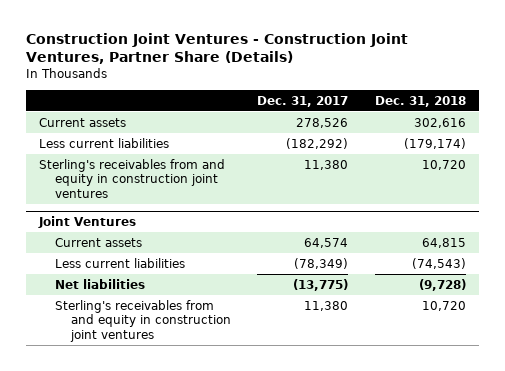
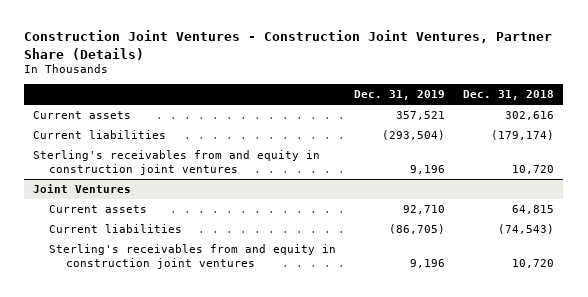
[257,95,349,107] Dec. 31, 2017 -> none
none -> [354,90,446,101] Dec. 31, 2019
[38,137,169,148] Less current liabilities -> [33,129,167,139] Current liabilities
[54,278,145,289] Net liabilities -> none
[54,257,185,268] Less current liabilities -> [49,223,183,233] Current liabilities

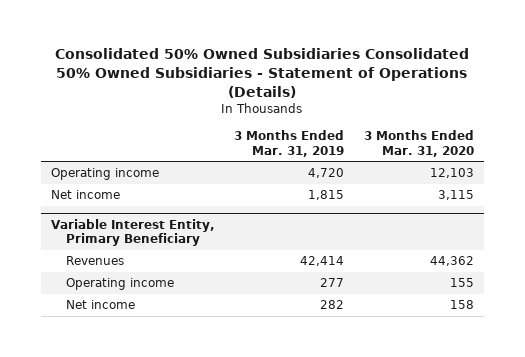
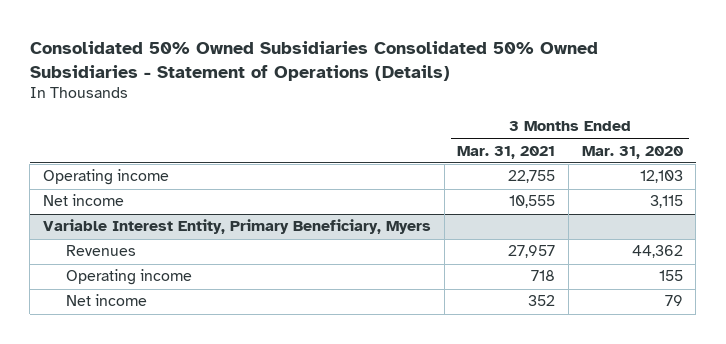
[234,129,345,157] 3 Months Ended Mar. 31, 2019 -> none
none -> [457,145,556,159] Mar. 31, 2021
[50,218,215,247] Variable Interest Entity, Primary Beneficiary -> [43,219,432,235] Variable Interest Entity, Primary Beneficiary, Myers
[450,300,475,310] 158 -> [664,295,683,307] 79

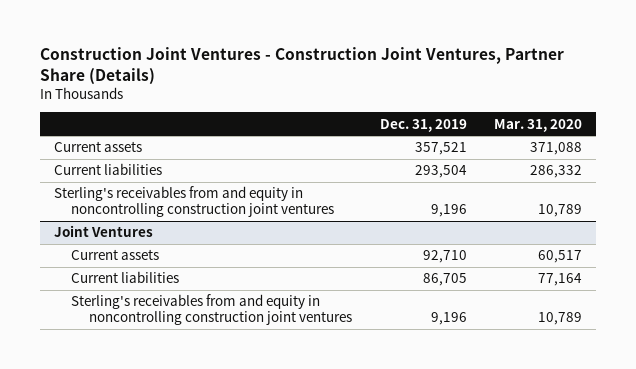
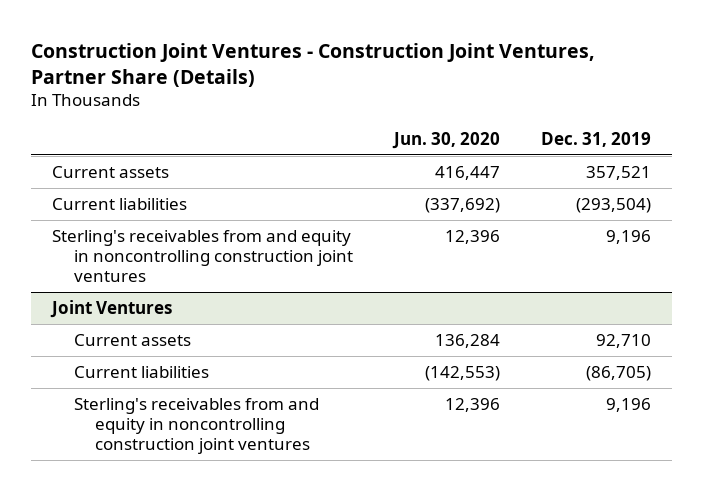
[494,118,583,132] Mar. 31, 2020 -> none
none -> [392,131,501,149] Jun. 30, 2020
[414,165,467,179] 293,504 -> [576,197,652,213] (293,504)
[422,273,467,287] 86,705 -> [586,365,652,381] (86,705)

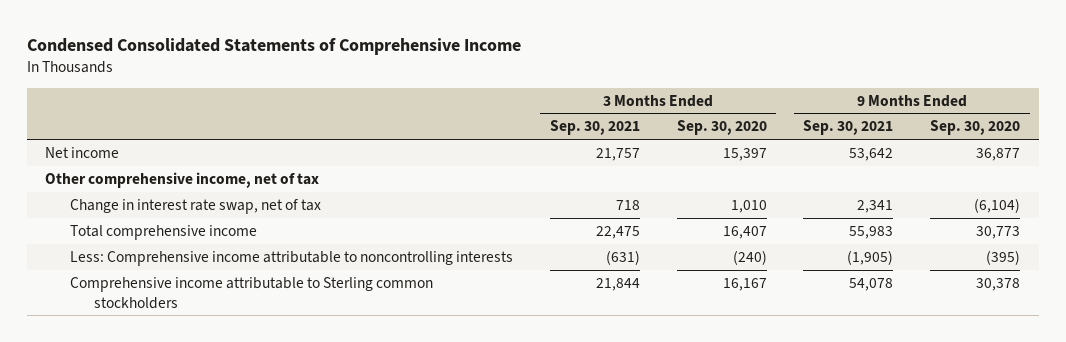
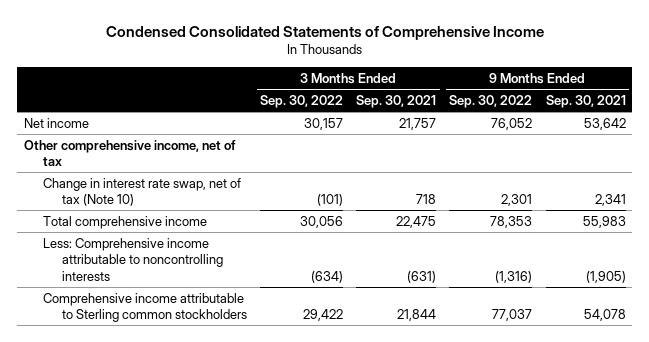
[676,120,767,136] Sep. 30, 2020 -> none
[930,120,1021,136] Sep. 30, 2020 -> none
none -> [260,95,344,109] Sep. 30, 2022
none -> [449,95,533,109] Sep. 30, 2022
[69,199,321,215] Change in interest rate swap, net of tax -> [42,177,241,207] Change in interest rate swap, net of tax (Note 10)

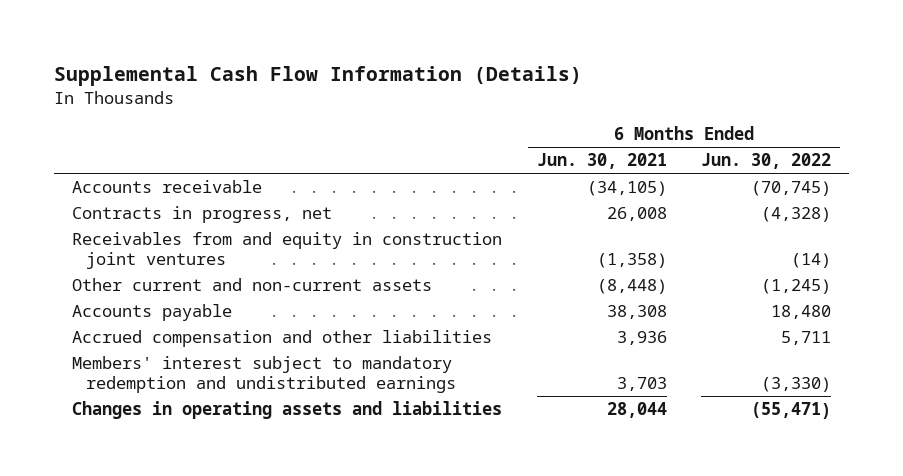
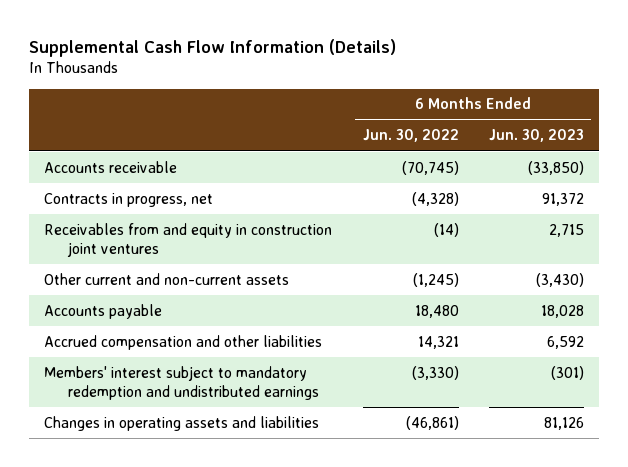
[536,153,667,170] Jun. 30, 2021 -> none
none -> [488,129,584,143] Jun. 30, 2023
[781,331,832,346] 5,711 -> [417,335,459,349] 14,321
[751,402,832,420] (55,471) -> [405,415,459,430] (46,861)

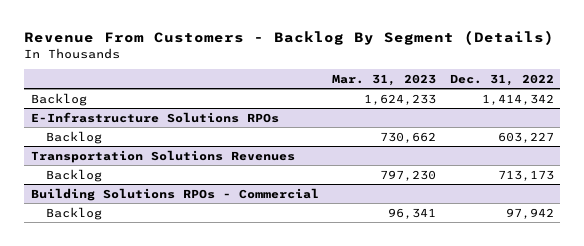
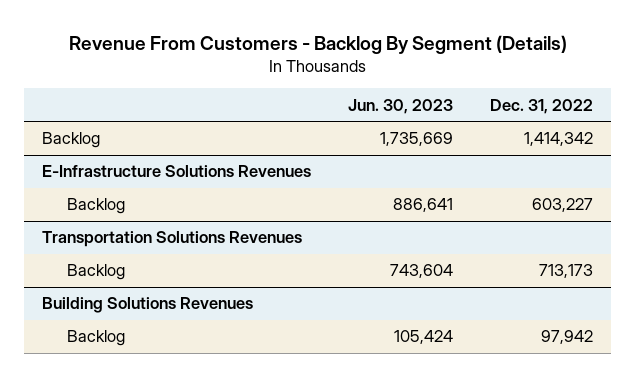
[332,73,437,86] Mar. 31, 2023 -> none
none -> [348,98,454,114] Jun. 30, 2023
[30,111,279,123] E-Infrastructure Solutions RPOs -> [42,165,312,178] E-Infrastructure Solutions Revenues
[30,187,319,201] Building Solutions RPOs - Commercial -> [42,297,254,314] Building Solutions Revenues

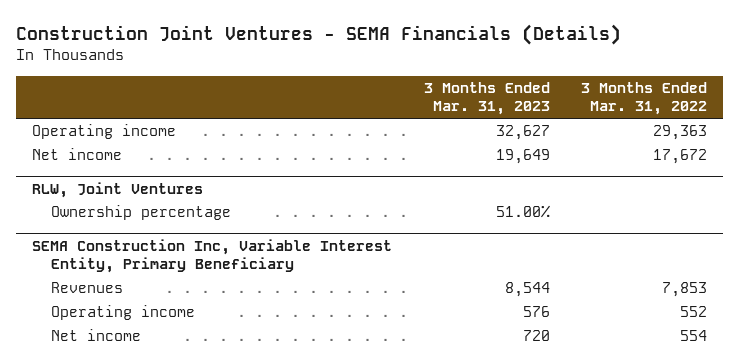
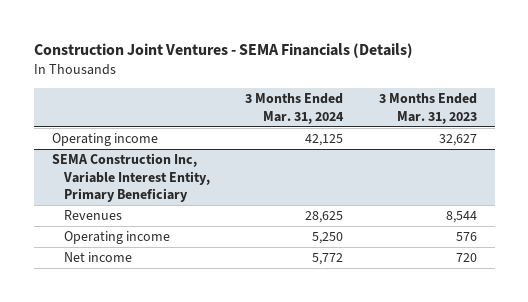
[581,81,708,116] 3 Months Ended Mar. 31, 2022 -> none
none -> [245,93,345,124] 3 Months Ended Mar. 31, 2024
[32,148,123,161] Net income -> none
[32,181,204,198] RLW, Joint Ventures -> none
[51,205,232,221] Ownership percentage -> none

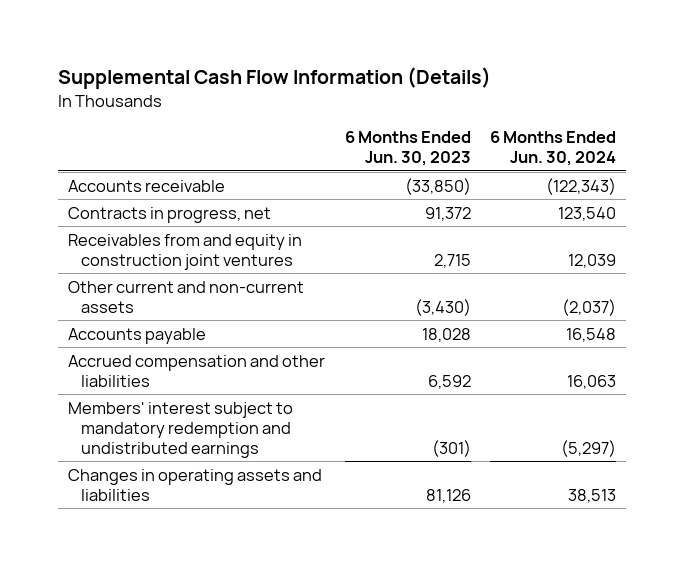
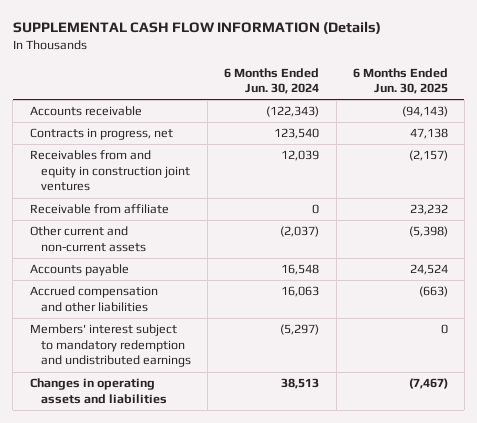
[58,67,492,90] Supplemental Cash Flow Information (Details) -> [12,21,381,35] SUPPLEMENTAL CASH FLOW INFORMATION (Details)
[344,131,471,167] 6 Months Ended Jun. 30, 2023 -> none
none -> [352,67,448,95] 6 Months Ended Jun. 30, 2025
none -> [29,204,169,215] Receivable from affiliate

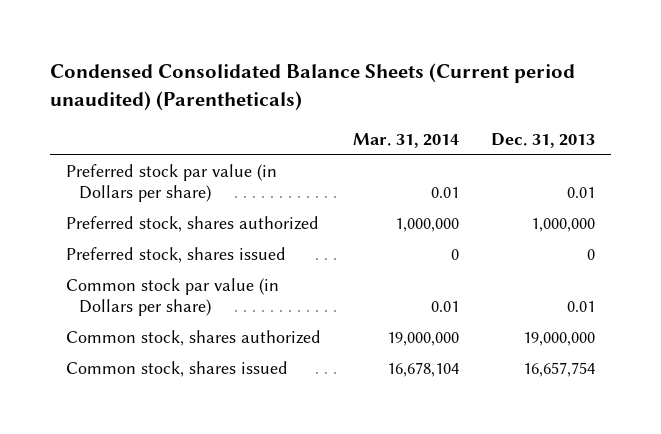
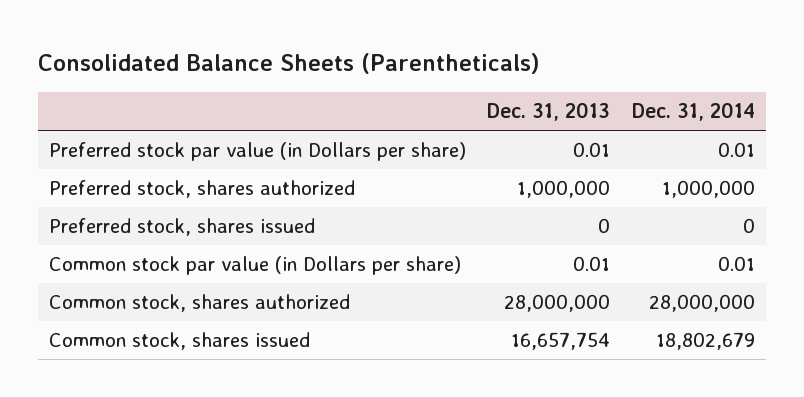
[50,63,576,111] Condensed Consolidated Balance Sheets (Current period unaudited) (Parentheticals) -> [37,52,540,74] Consolidated Balance Sheets (Parentheticals)
[353,132,460,148] Mar. 31, 2014 -> none
none -> [631,102,755,122] Dec. 31, 2014
[522,332,595,347] 19,000,000 -> [504,294,611,313] 28,000,000

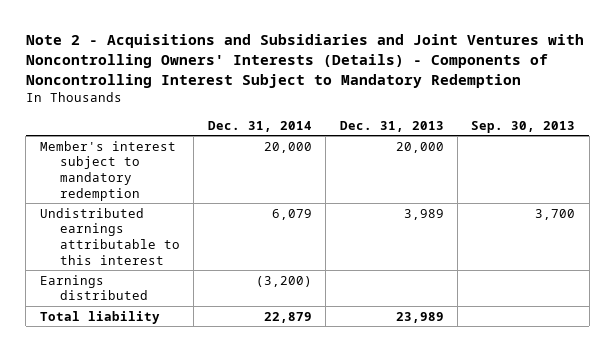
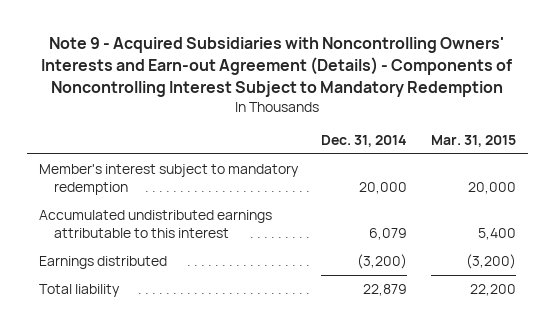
[25,34,584,88] Note 2 - Acquisitions and Subsidiaries and Joint Ventures with Noncontrolling Owners' Interests (Details) - Components of Noncontrolling Interest Subject to Mandatory Redemption -> [41,36,513,97] Note 9 - Acquired Subsidiaries with Noncontrolling Owners' Interests and Earn-out Agreement (Details) - Components of Noncontrolling Interest Subject to Mandatory Redemption
[339,120,444,132] Dec. 31, 2013 -> none
[471,120,576,133] Sep. 30, 2013 -> none
none -> [430,134,516,147] Mar. 31, 2015
[39,207,180,265] Undistributed earnings attributable to this interest -> [38,210,272,238] Accumulated undistributed earnings attributable to this interest

